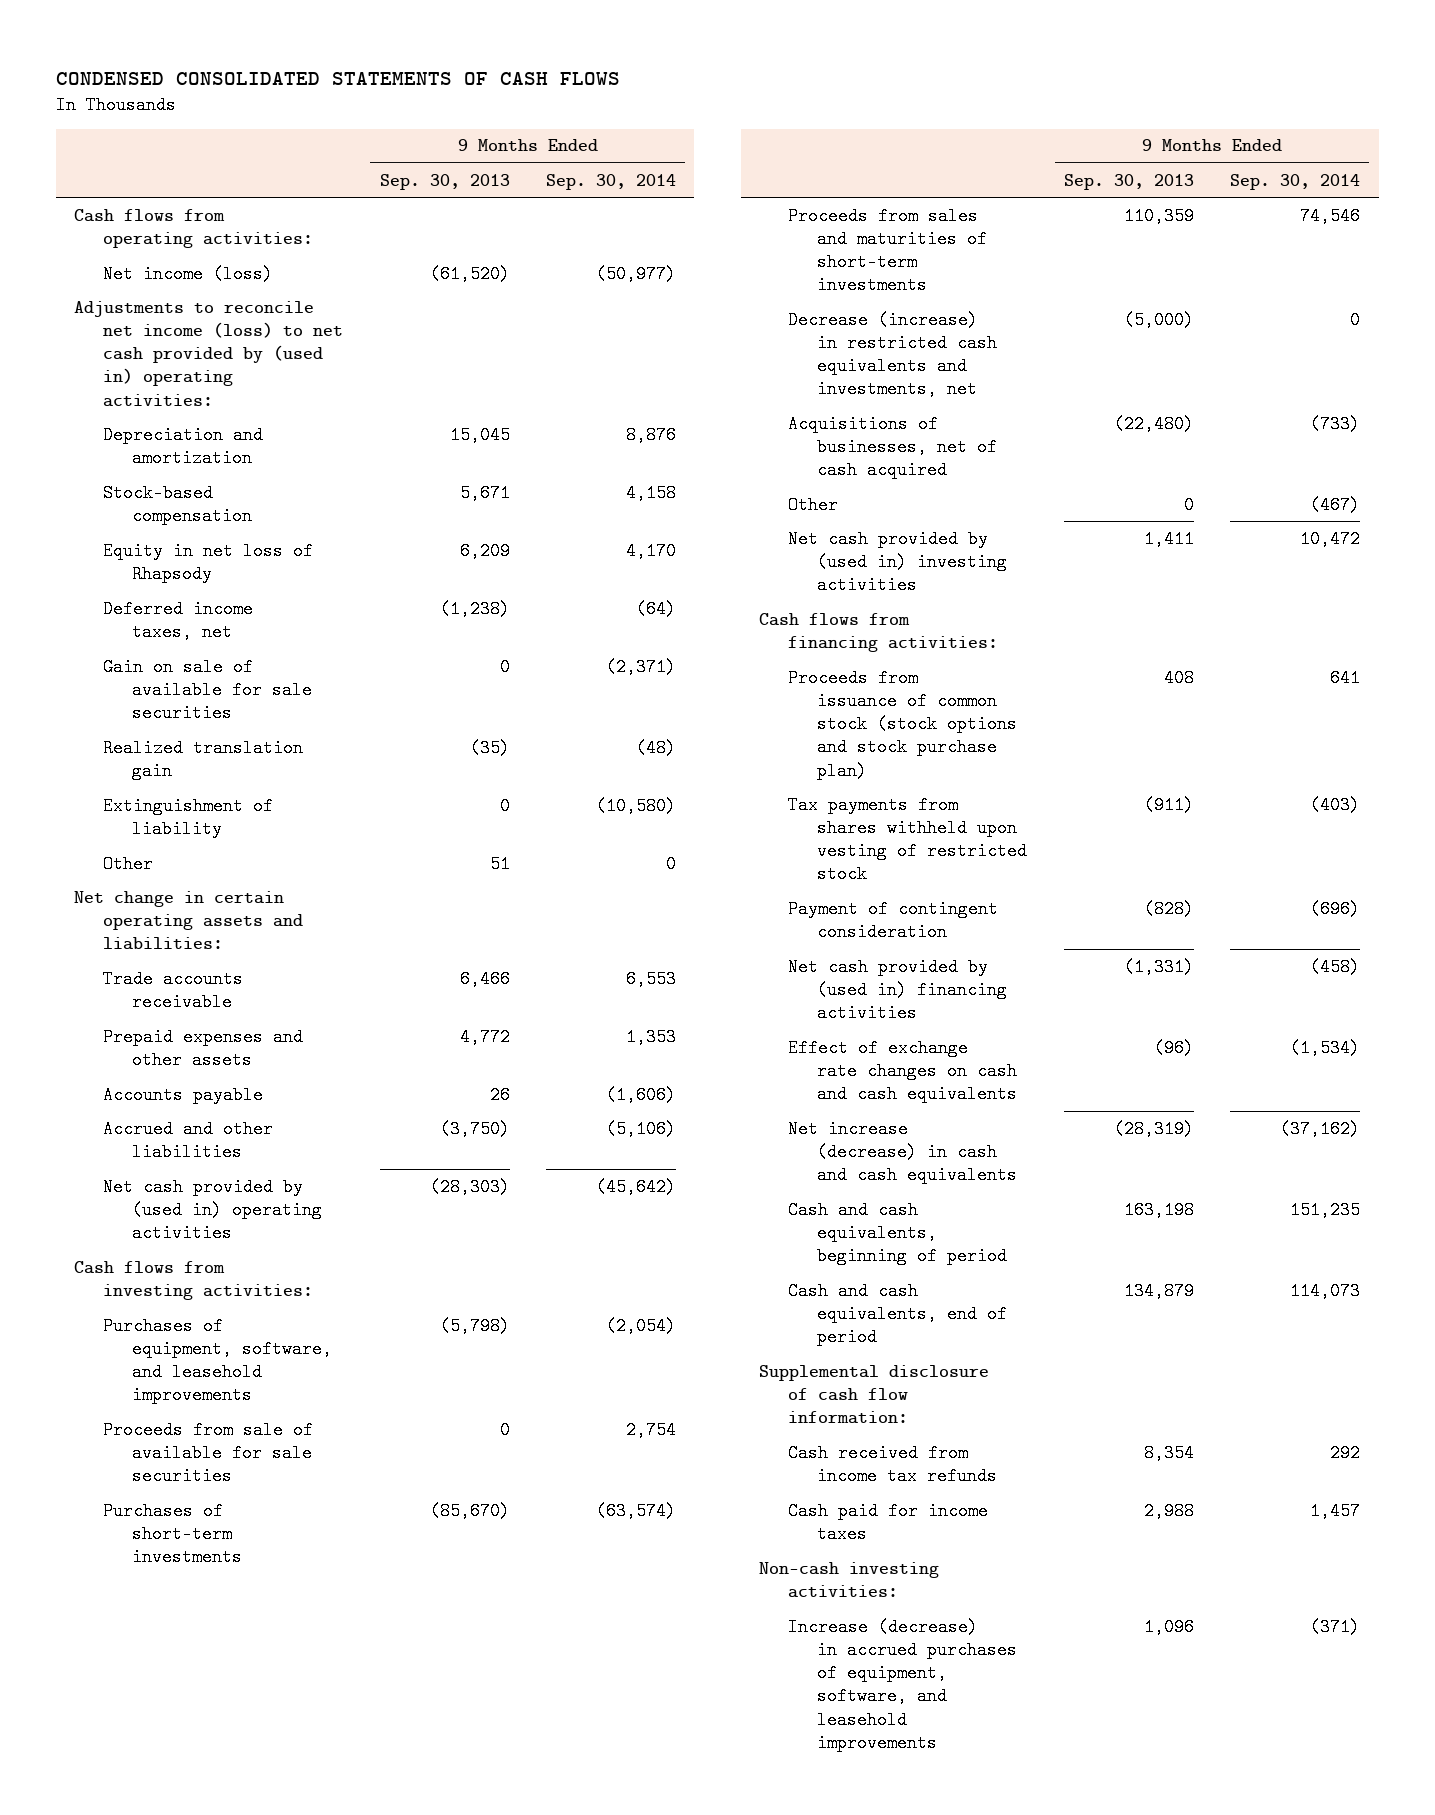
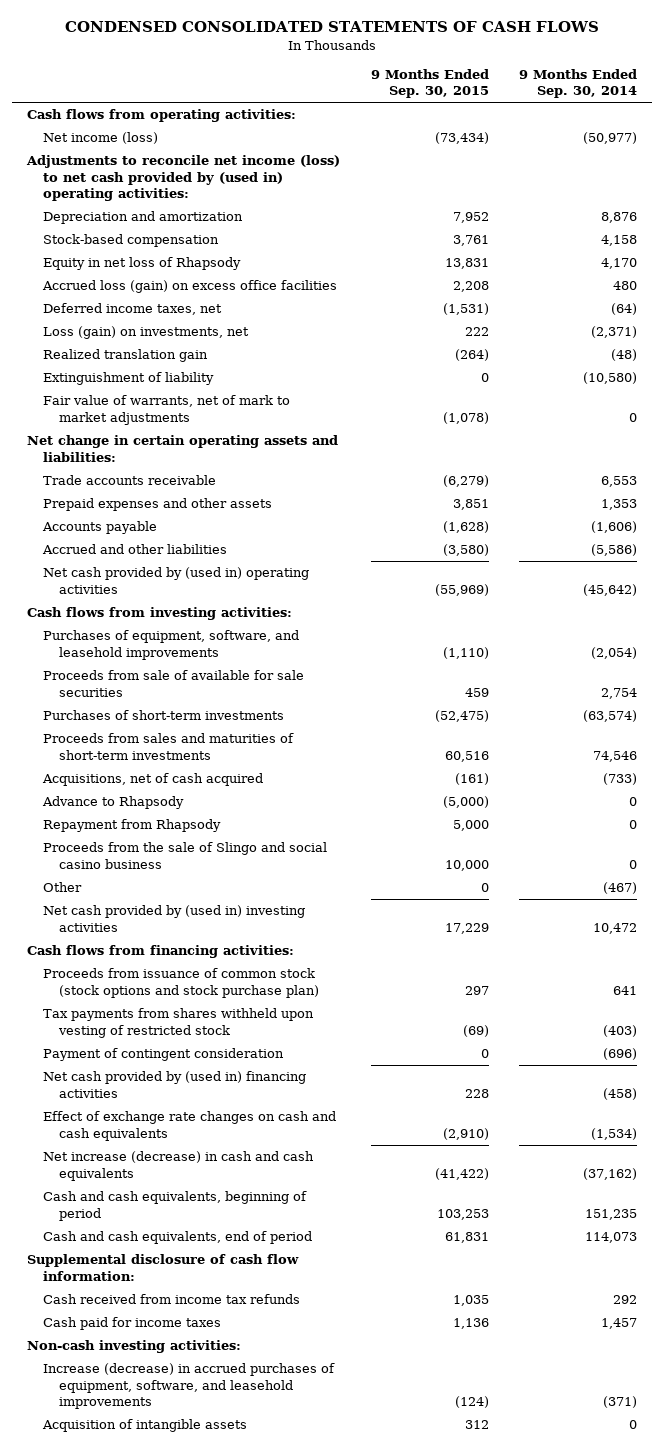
[379,173,510,190] Sep. 30, 2013 -> none
none -> [370,68,489,99] 9 Months Ended Sep. 30, 2015
none -> [41,280,337,294] Accrued loss (gain) on excess office facilities
[103,657,313,723] Gain on sale of available for sale securities -> [42,326,249,340] Loss (gain) on investments, net
[103,854,154,873] Other -> [42,395,290,425] Fair value of warrants, net of mark to market adjustments
[605,1119,676,1138] (5,106) -> [590,544,637,557] (5,586)
[787,310,997,399] Decrease (increase) in restricted cash equivalents and investments, net -> none
[787,414,997,480] Acquisitions of businesses, net of cash acquired -> [41,773,263,787] Acquisitions, net of cash acquired
none -> [41,796,184,810] Advance to Rhapsody
none -> [42,819,221,833] Repayment from Rhapsody
none -> [42,842,327,869] Proceeds from the sale of Slingo and social casino business
none -> [41,1419,247,1433] Acquisition of intangible assets

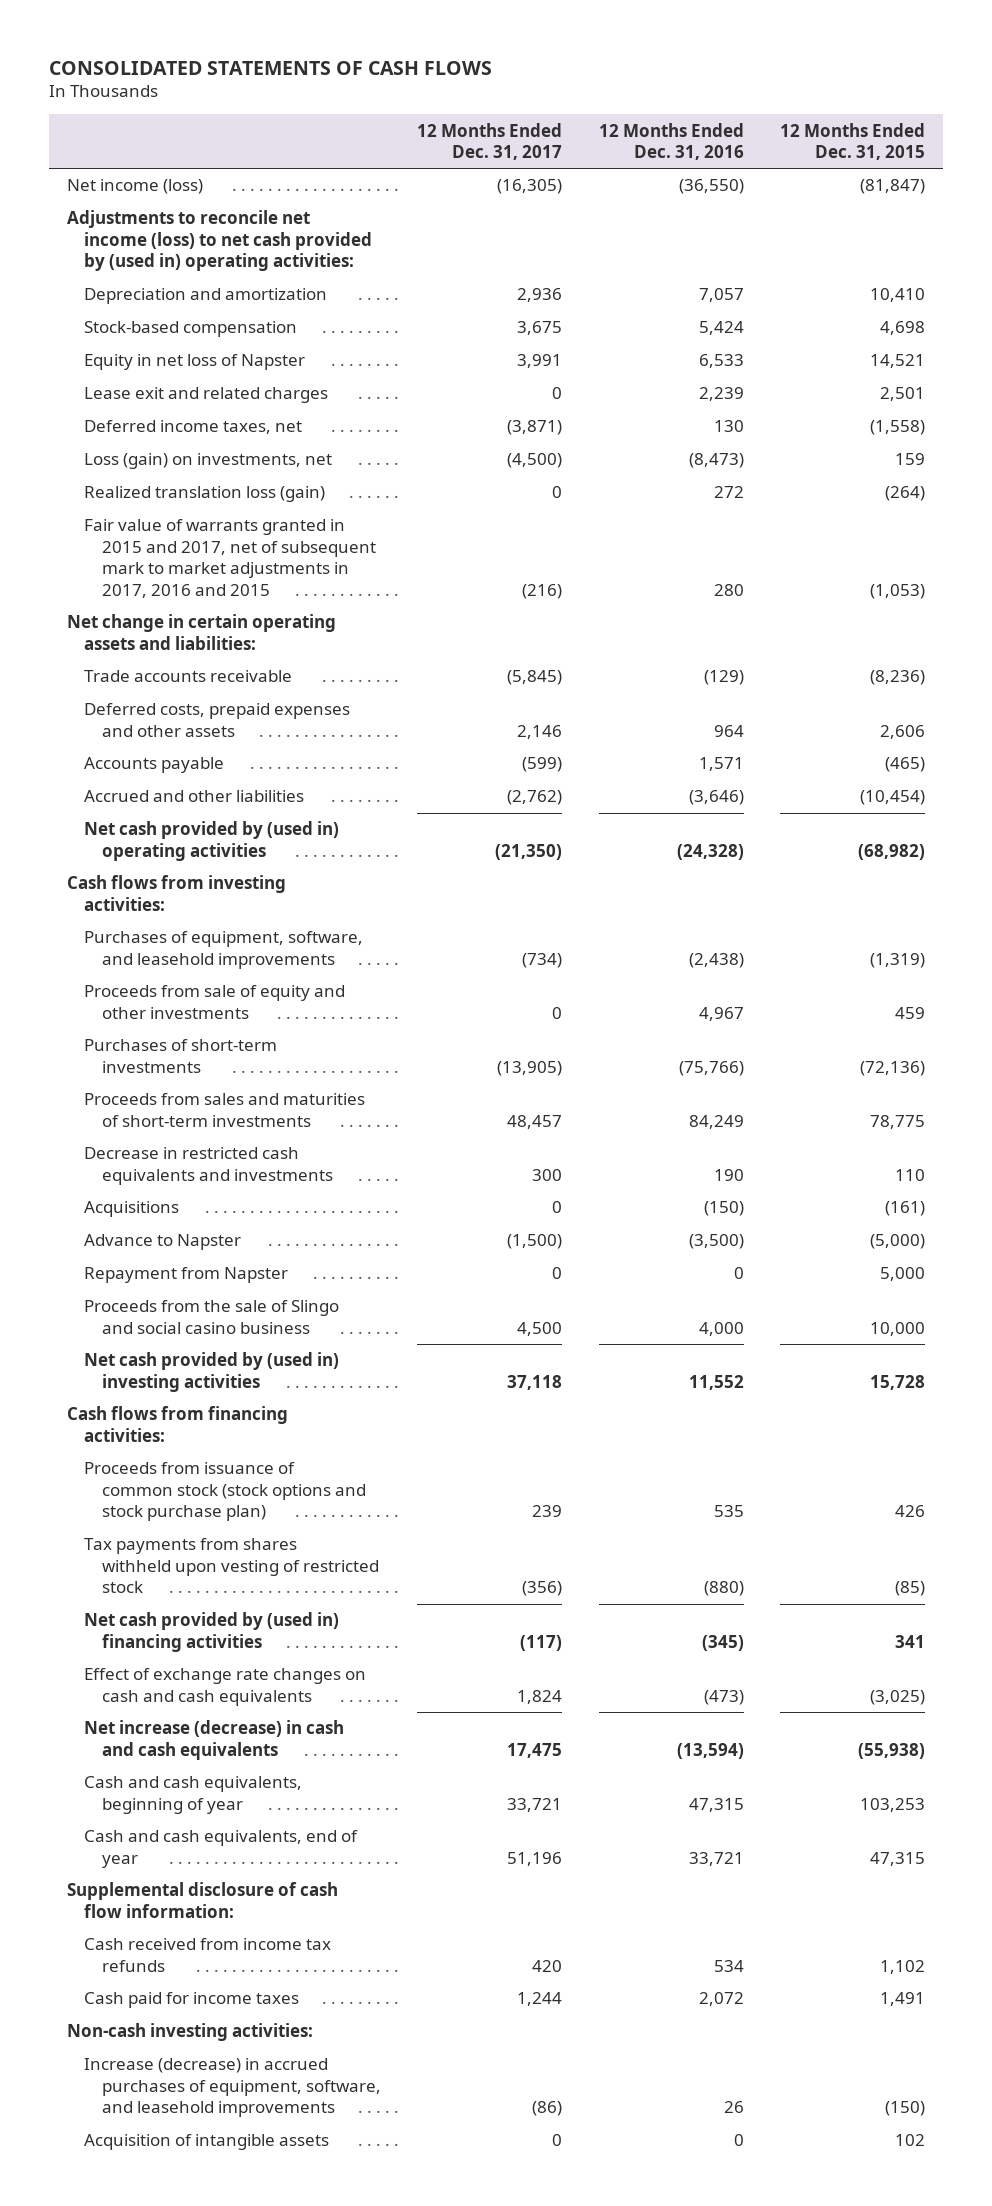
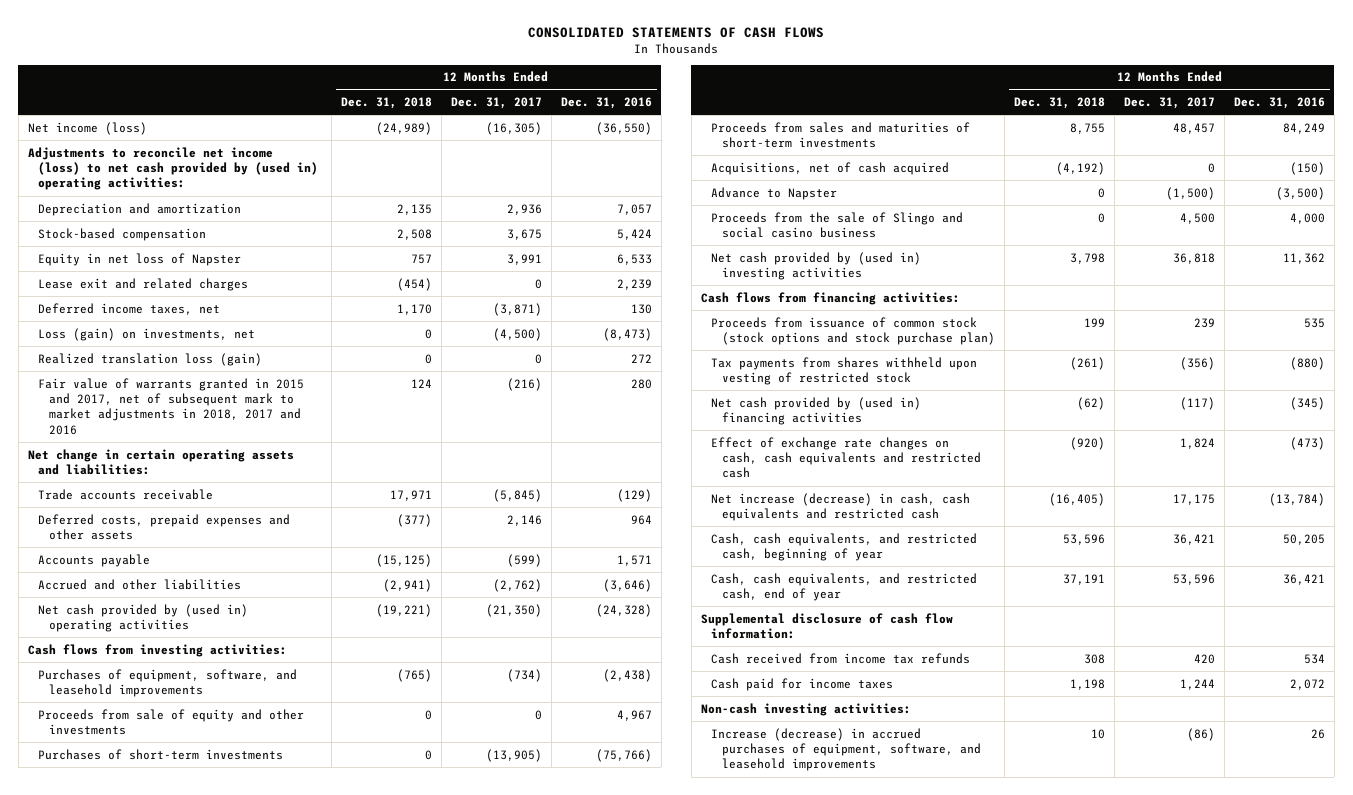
[780,122,926,161] 12 Months Ended Dec. 31, 2015 -> none
none -> [341,97,433,110] Dec. 31, 2018
[84,519,376,599] Fair value of warrants granted in 2015 and 2017, net of subsequent mark to market adjustments in 2017, 2016 and 2015 -> [38,377,305,435] Fair value of warrants granted in 2015 and 2017, net of subsequent mark to market adjustments in 2018, 2017 and 2016
[84,1147,333,1185] Decrease in restricted cash equivalents and investments -> none
[84,1201,180,1218] Acquisitions -> [711,161,950,175] Acquisitions, net of cash acquired
[84,1267,289,1284] Repayment from Napster -> none
[507,1374,563,1390] 37,118 -> [1173,252,1216,264] 36,818
[688,1374,744,1390] 11,552 -> [1282,252,1325,264] 11,362
[84,1668,367,1706] Effect of exchange rate changes on cash and cash equivalents -> [711,436,982,479] Effect of exchange rate changes on cash, cash equivalents and restricted cash
[84,1720,345,1760] Net increase (decrease) in cash and cash equivalents -> [711,492,971,522] Net increase (decrease) in cash, cash equivalents and restricted cash
[507,1742,563,1758] 17,475 -> [1173,493,1216,505] 17,175
[676,1742,744,1759] (13,594) -> [1268,492,1325,506] (13,784)
[84,1776,303,1814] Cash and cash equivalents, beginning of year -> [711,532,978,562] Cash, cash equivalents, and restricted cash, beginning of year
[507,1797,563,1812] 33,721 -> [1173,533,1216,545] 36,421
[688,1797,744,1812] 47,315 -> [1282,533,1325,545] 50,205
[84,1830,359,1868] Cash and cash equivalents, end of year -> [711,572,978,602] Cash, cash equivalents, and restricted cash, end of year
[507,1851,563,1866] 51,196 -> [1173,573,1216,585] 53,596
[688,1851,744,1866] 33,721 -> [1282,573,1325,585] 36,421
[84,2134,330,2151] Acquisition of intangible assets -> none

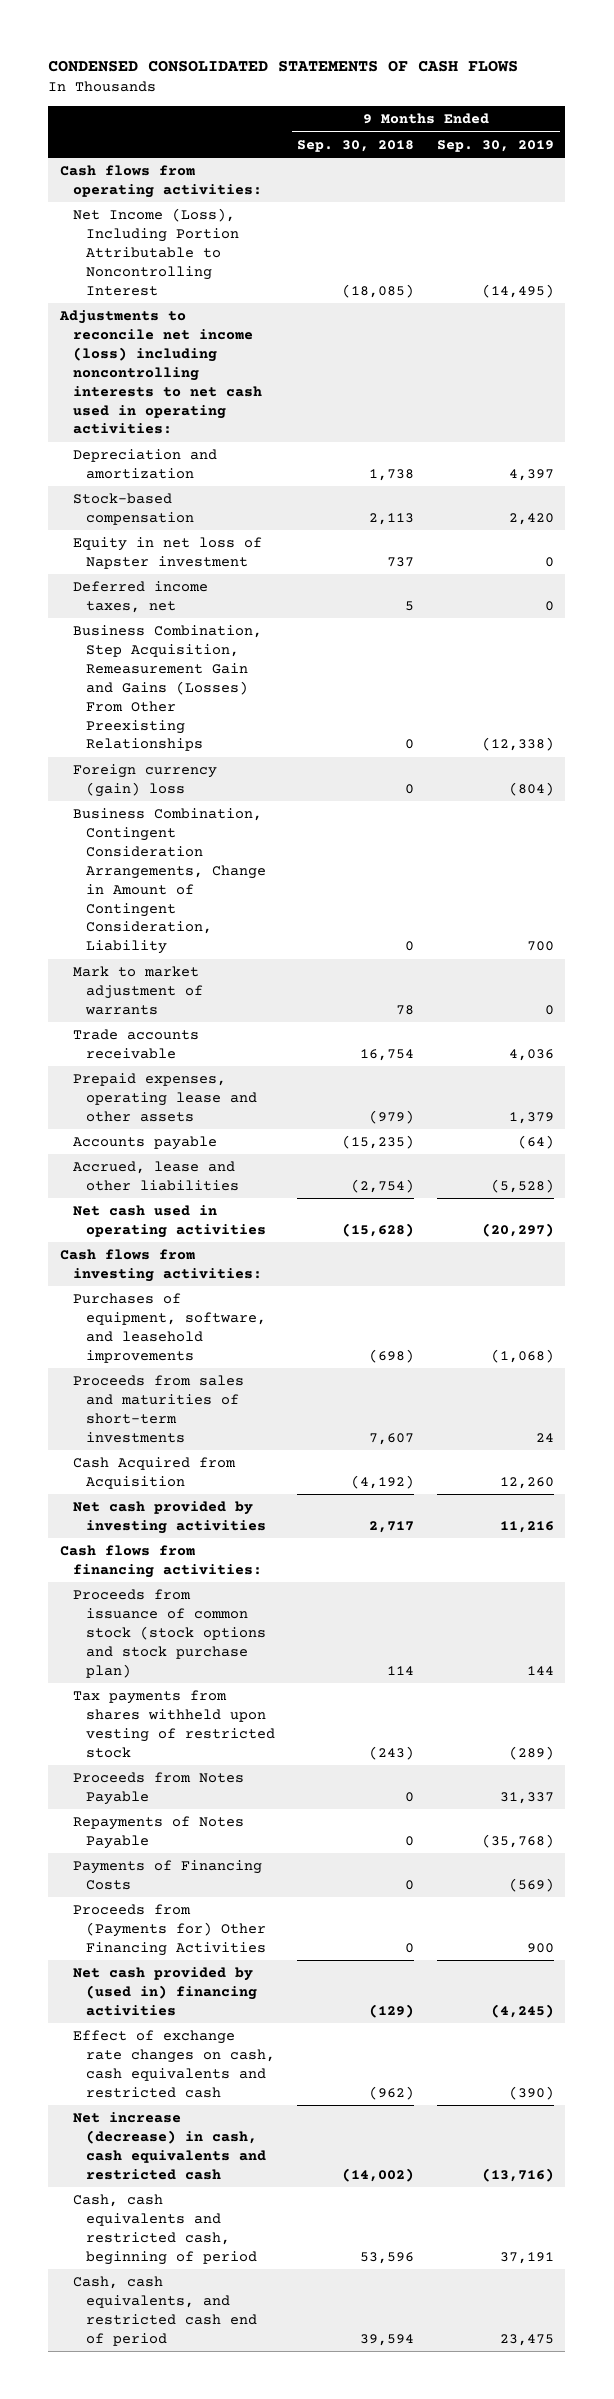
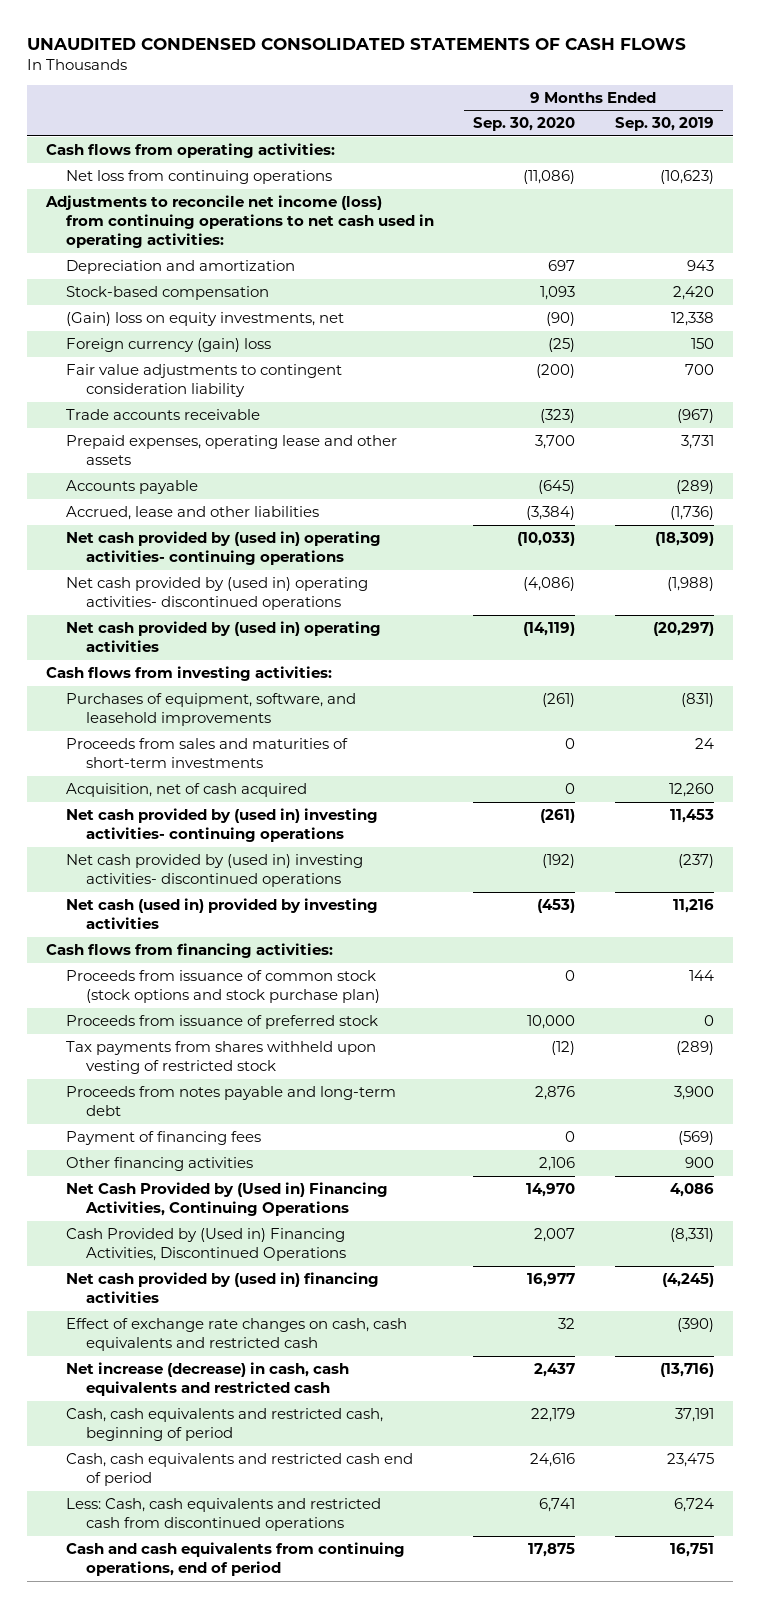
[48,60,519,73] CONDENSED CONSOLIDATED STATEMENTS OF CASH FLOWS -> [26,37,686,50] UNAUDITED CONDENSED CONSOLIDATED STATEMENTS OF CASH FLOWS
[297,139,415,152] Sep. 30, 2018 -> none
none -> [473,117,576,132] Sep. 30, 2020
[72,208,239,296] Net Income (Loss), Including Portion Attributable to Noncontrolling Interest -> none
none -> [66,169,333,184] Net loss from continuing operations
[58,310,262,435] Adjustments to reconcile net income (loss) including noncontrolling interests to net cash used in operating activities: -> [45,194,435,249] Adjustments to reconcile net income (loss) from continuing operations to net cash used in operating activities:
[509,468,555,481] 4,397 -> [686,259,714,271] 943
[72,537,262,569] Equity in net loss of Napster investment -> none
[72,581,208,613] Deferred income taxes, net -> none
[72,625,262,752] Business Combination, Step Acquisition, Remeasurement Gain and Gains (Losses) From Other Preexisting Relationships -> none
[72,966,203,1015] Mark to market adjustment of warrants -> none
none -> [66,311,345,326] (Gain) loss on equity investments, net
[509,781,555,796] (804) -> [690,337,714,349] 150
[72,808,266,955] Business Combination, Contingent Consideration Arrangements, Change in Amount of Contingent Consideration, Liability -> [66,363,343,398] Fair value adjustments to contingent consideration liability
[509,1048,555,1061] 4,036 -> [676,408,714,423] (967)
[509,1111,555,1124] 1,379 -> [680,434,714,449] 3,731
[518,1135,555,1150] (64) -> [675,479,714,494] (289)
[491,1178,555,1193] (5,528) -> [669,505,714,520] (1,736)
none -> [66,530,382,566] Net cash provided by (used in) operating activities- continuing operations
none -> [66,576,369,611] Net cash provided by (used in) operating activities- discontinued operations
[72,1205,266,1238] Net cash used in operating activities -> [66,620,382,653] Net cash provided by (used in) operating activities
[491,1348,555,1363] (1,068) -> [680,692,714,707] (831)
[72,1457,236,1489] Cash Acquired from Acquisition -> [66,782,308,797] Acquisition, net of cash acquired
none -> [66,807,379,843] Net cash provided by (used in) investing activities- continuing operations
none -> [66,853,364,888] Net cash provided by (used in) investing activities- discontinued operations
[72,1501,266,1534] Net cash provided by investing activities -> [66,897,379,930] Net cash (used in) provided by investing activities
none -> [66,1014,379,1029] Proceeds from issuance of preferred stock
[72,1816,244,1849] Repayments of Notes Payable -> none
[72,1772,244,1805] Proceeds from Notes Payable -> [66,1085,397,1117] Proceeds from notes payable and long-term debt
[500,1791,555,1804] 31,337 -> [673,1085,714,1100] 3,900
[72,1860,262,1890] Payments of Financing Costs -> [66,1130,262,1145] Payment of financing fees
[72,1904,266,1956] Proceeds from (Payments for) Other Financing Activities -> [66,1156,254,1171] Other financing activities
none -> [66,1181,389,1217] Net Cash Provided by (Used in) Financing Activities, Continuing Operations
none -> [66,1227,347,1262] Cash Provided by (Used in) Financing Activities, Discontinued Operations
none -> [66,1452,414,1487] Cash, cash equivalents and restricted cash end of period
none -> [66,1497,382,1532] Less: Cash, cash equivalents and restricted cash from discontinued operations
[72,2276,257,2346] Cash, cash equivalents, and restricted cash end of period -> [66,1541,406,1577] Cash and cash equivalents from continuing operations, end of period
[500,2333,555,2346] 23,475 -> [669,1542,714,1557] 16,751

